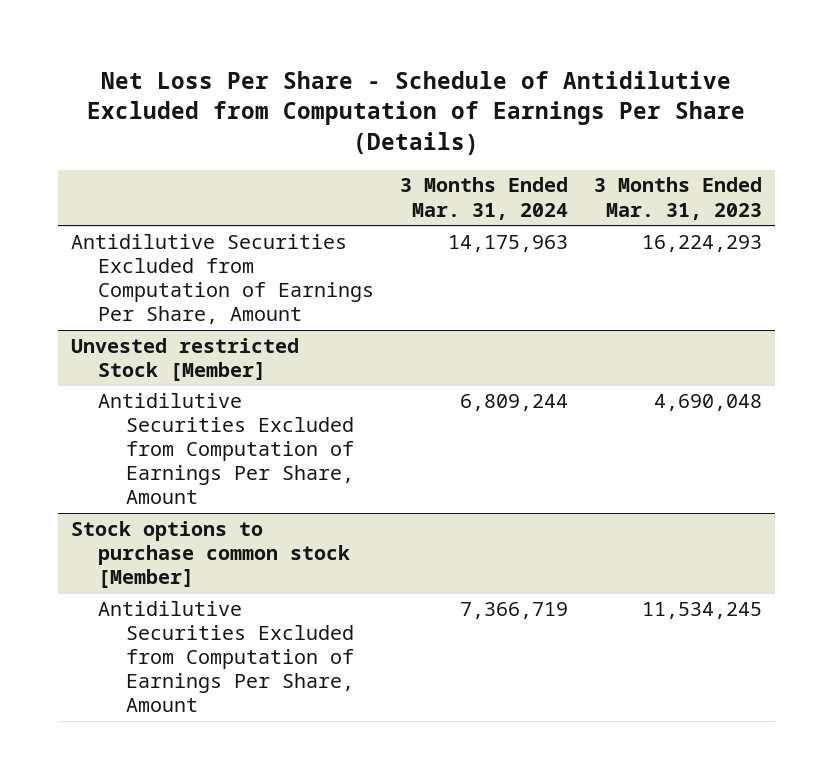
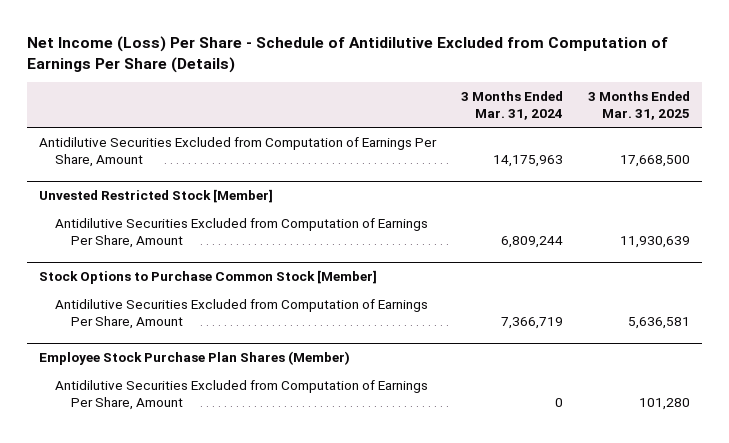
[87,70,746,155] Net Loss Per Share - Schedule of Antidilutive Excluded from Computation of Earnings Per Share (Details) -> [27,36,669,73] Net Income (Loss) Per Share - Schedule of Antidilutive Excluded from Computation of Earnings Per Share (Details)
[593,177,762,220] 3 Months Ended Mar. 31, 2023 -> none
none -> [587,90,690,121] 3 Months Ended Mar. 31, 2025
[70,337,299,381] Unvested restricted Stock [Member] -> [39,189,274,204] Unvested Restricted Stock [Member]
[70,520,351,589] Stock options to purchase common stock [Member] -> [39,270,378,285] Stock Options to Purchase Common Stock [Member]
none -> [39,351,351,366] Employee Stock Purchase Plan Shares (Member)
none -> [55,379,429,410] Antidilutive Securities Excluded from Computation of Earnings Per Share, Amount

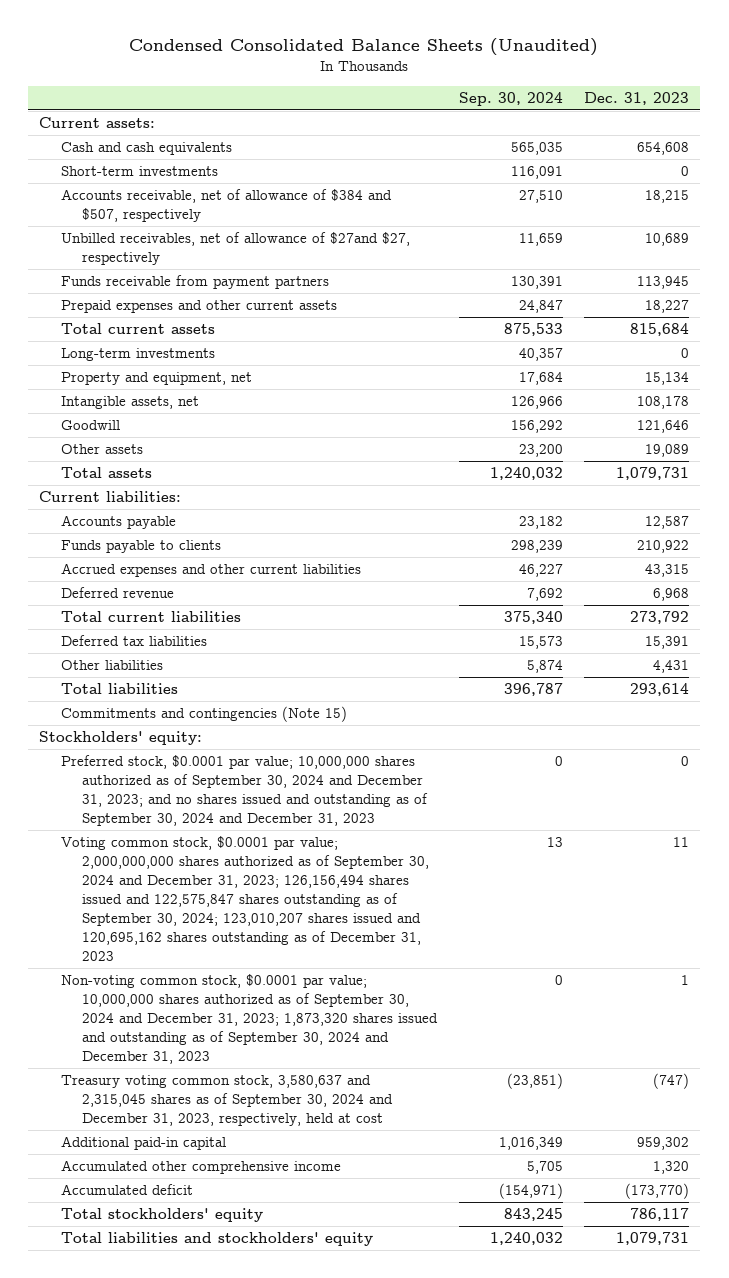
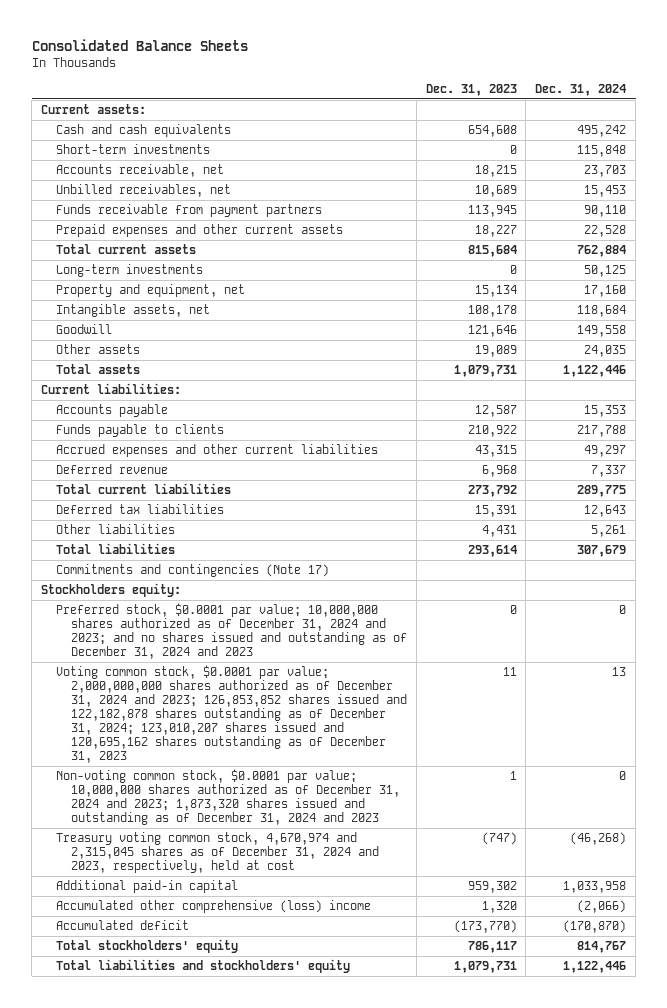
[129,38,599,57] Condensed Consolidated Balance Sheets (Unaudited) -> [31,38,248,51] Consolidated Balance Sheets
[458,92,563,107] Sep. 30, 2024 -> none
none -> [535,84,627,97] Dec. 31, 2024
[60,188,392,222] Accounts receivable, net of allowance of $384 and $507, respectively -> [56,164,225,178] Accounts receivable, net
[60,231,410,265] Unbilled receivables, net of allowance of $27and $27, respectively -> [56,184,232,198] Unbilled receivables, net
[60,705,347,722] Commitments and contingencies (Note 15) -> [56,564,330,578] Commitments and contingencies (Note 17)
[39,730,203,745] Stockholders' equity: -> [41,583,182,598] Stockholders equity:
[60,754,429,827] Preferred stock, $0.0001 par value; 10,000,000 shares authorized as of September 30, 2024 and December 31, 2023; and no shares issued and outstanding as of September 30, 2024 and December 31, 2023 -> [56,603,408,660] Preferred stock, $0.0001 par value; 10,000,000 shares authorized as of December 31, 2024 and 2023; and no shares issued and outstanding as of December 31, 2024 and 2023
[60,835,430,962] Voting common stock, $0.0001 par value; 2,000,000,000 shares authorized as of September 30, 2024 and December 31, 2023; 126,156,494 shares issued and 122,575,847 shares outstanding as of September 30, 2024; 123,010,207 shares issued and 120,695,162 shares outstanding as of December 31, 2023 -> [56,665,408,764] Voting common stock, $0.0001 par value; 2,000,000,000 shares authorized as of December 31, 2024 and 2023; 126,853,852 shares issued and 122,182,878 shares outstanding as of December 31, 2024; 123,010,207 shares issued and 120,695,162 shares outstanding as of December 31, 2023
[60,973,439,1065] Non-voting common stock, $0.0001 par value; 10,000,000 shares authorized as of September 30, 2024 and December 31, 2023; 1,873,320 shares issued and outstanding as of September 30, 2024 and December 31, 2023 -> [56,769,401,826] Non-voting common stock, $0.0001 par value; 10,000,000 shares authorized as of December 31, 2024 and 2023; 1,873,320 shares issued and outstanding as of December 31, 2024 and 2023
[60,1074,394,1126] Treasury voting common stock, 3,580,637 and 2,315,045 shares as of September 30, 2024 and December 31, 2023, respectively, held at cost -> [56,832,380,874] Treasury voting common stock, 4,670,974 and 2,315,045 shares as of December 31, 2024 and 2023, respectively, held at cost
[60,1159,341,1174] Accumulated other comprehensive income -> [56,900,372,914] Accumulated other comprehensive (loss) income

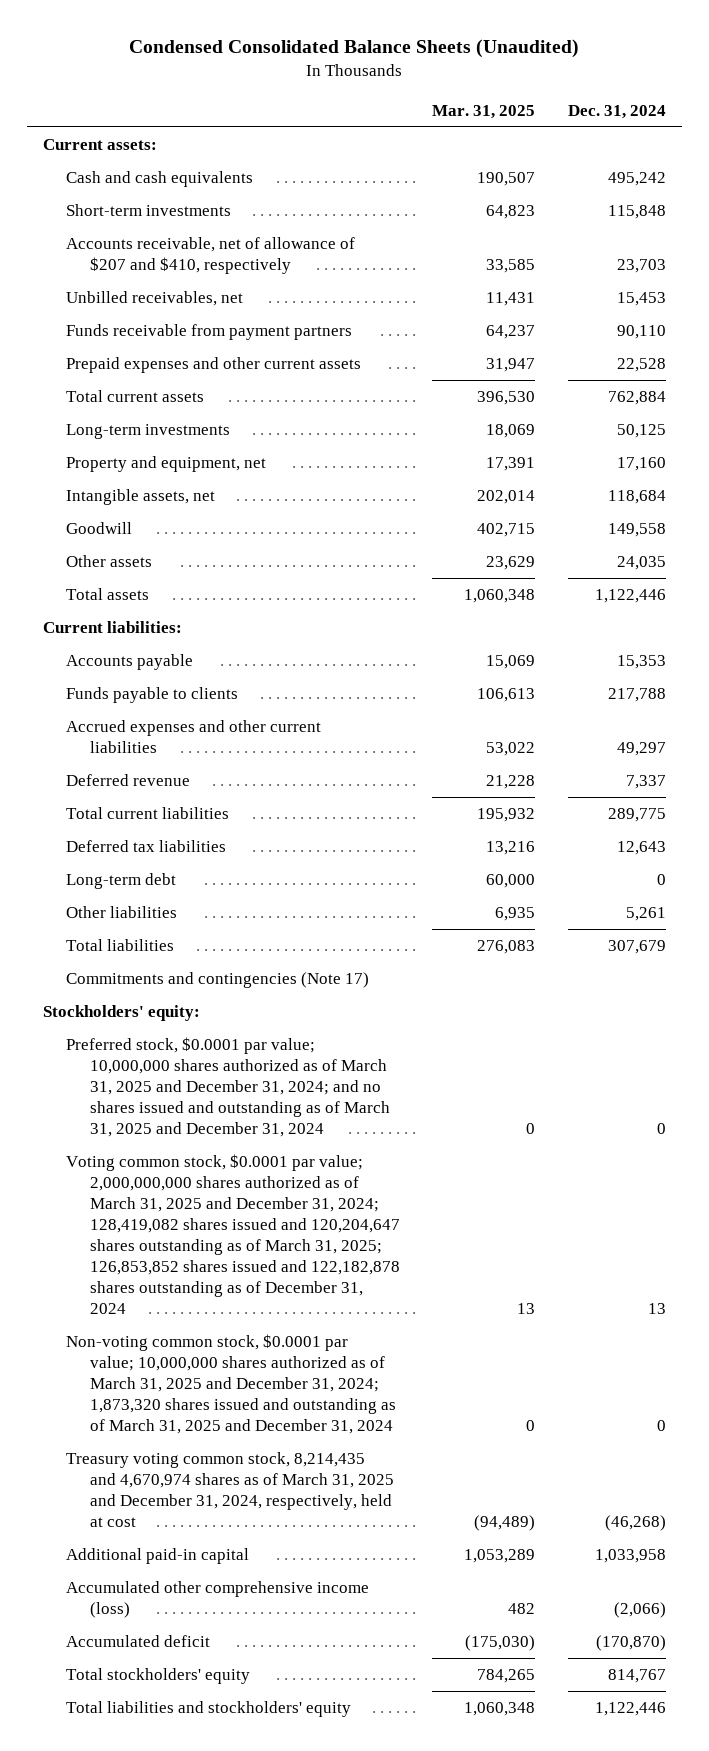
[31,38,248,51] Consolidated Balance Sheets -> [129,39,580,59] Condensed Consolidated Balance Sheets (Unaudited)
[425,84,517,97] Dec. 31, 2023 -> none
none -> [432,104,536,119] Mar. 31, 2025
[56,164,225,178] Accounts receivable, net -> [66,237,356,275] Accounts receivable, net of allowance of $207 and $410, respectively
none -> [66,873,177,890] Long-term debt
[41,583,182,598] Stockholders equity: -> [42,1005,200,1022] Stockholders' equity:
[56,603,408,660] Preferred stock, $0.0001 par value; 10,000,000 shares authorized as of December 31, 2024 and 2023; and no shares issued and outstanding as of December 31, 2024 and 2023 -> [66,1037,390,1138] Preferred stock, $0.0001 par value; 10,000,000 shares authorized as of March 31, 2025 and December 31, 2024; and no shares issued and outstanding as of March 31, 2025 and December 31, 2024
[56,665,408,764] Voting common stock, $0.0001 par value; 2,000,000,000 shares authorized as of December 31, 2024 and 2023; 126,853,852 shares issued and 122,182,878 shares outstanding as of December 31, 2024; 123,010,207 shares issued and 120,695,162 shares outstanding as of December 31, 2023 -> [66,1154,400,1315] Voting common stock, $0.0001 par value; 2,000,000,000 shares authorized as of March 31, 2025 and December 31, 2024; 128,419,082 shares issued and 120,204,647 shares outstanding as of March 31, 2025; 126,853,852 shares issued and 122,182,878 shares outstanding as of December 31, 2024
[56,769,401,826] Non-voting common stock, $0.0001 par value; 10,000,000 shares authorized as of December 31, 2024 and 2023; 1,873,320 shares issued and outstanding as of December 31, 2024 and 2023 -> [66,1334,396,1435] Non-voting common stock, $0.0001 par value; 10,000,000 shares authorized as of March 31, 2025 and December 31, 2024; 1,873,320 shares issued and outstanding as of March 31, 2025 and December 31, 2024
[56,832,380,874] Treasury voting common stock, 4,670,974 and 2,315,045 shares as of December 31, 2024 and 2023, respectively, held at cost -> [66,1452,394,1528] Treasury voting common stock, 8,214,435 and 4,670,974 shares as of March 31, 2025 and December 31, 2024, respectively, held at cost
[56,900,372,914] Accumulated other comprehensive (loss) income -> [66,1581,370,1619] Accumulated other comprehensive income (loss)

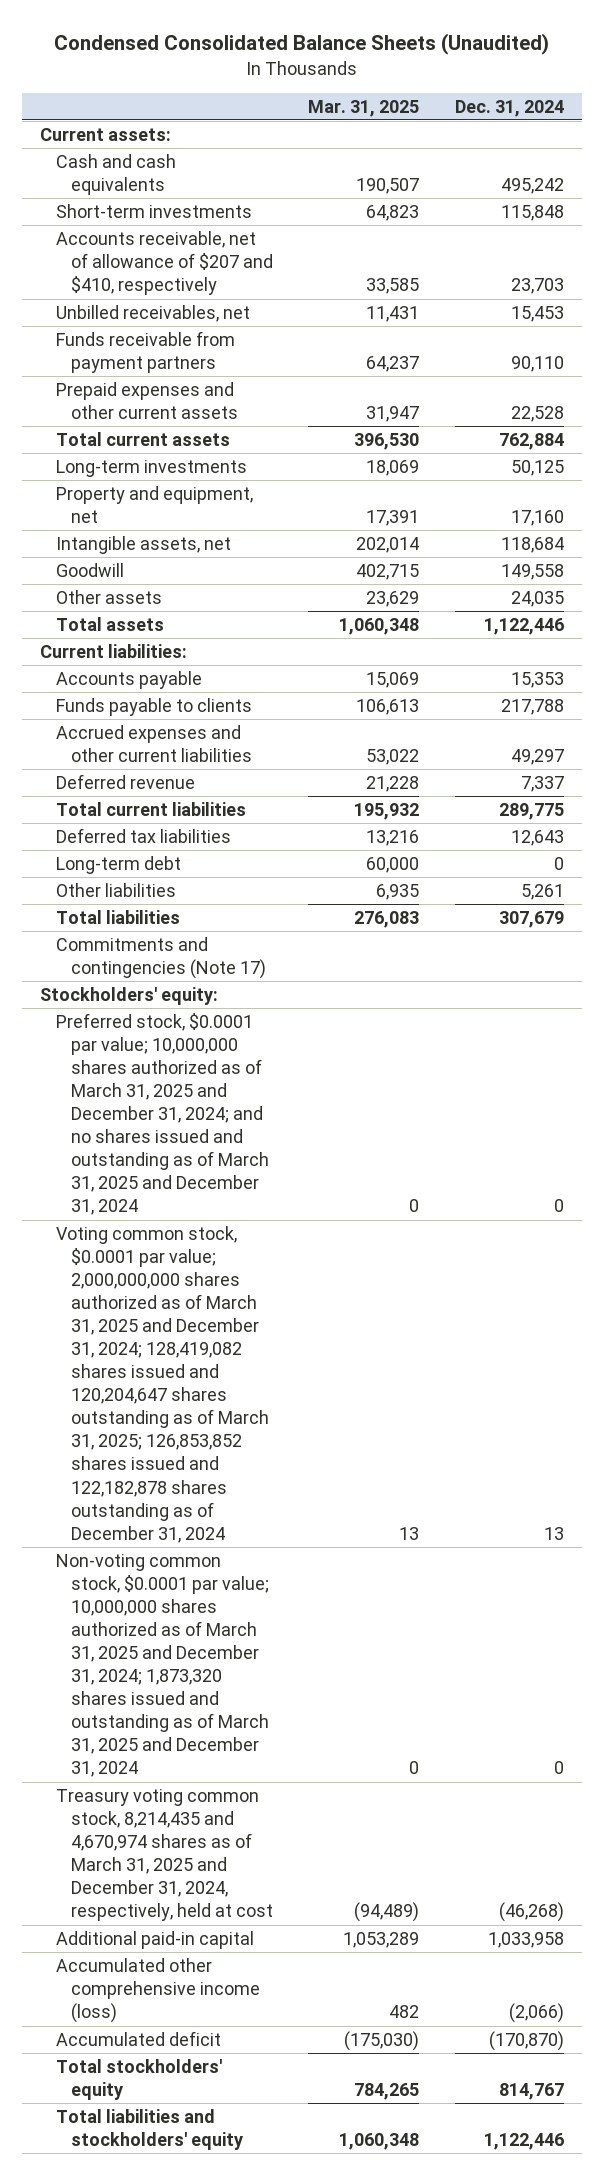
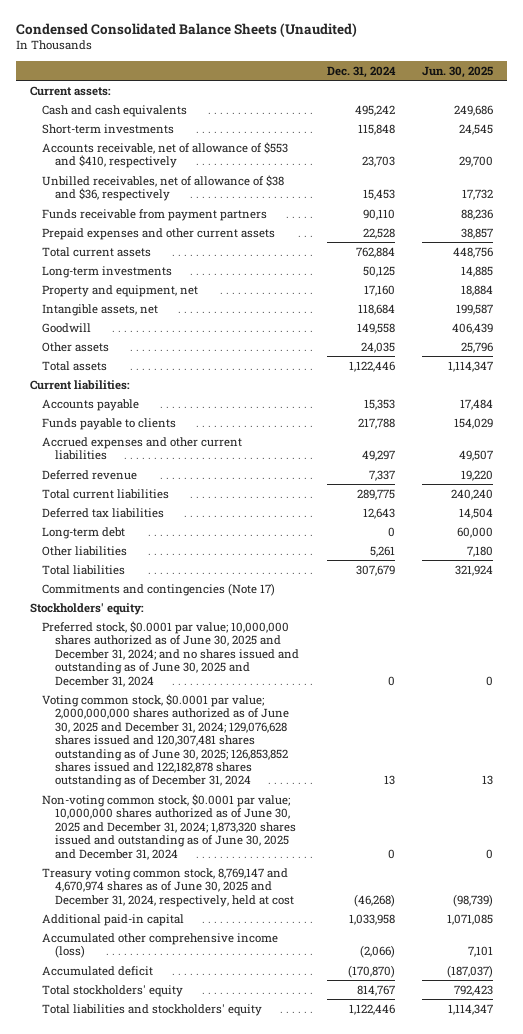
[308,99,420,117] Mar. 31, 2025 -> none
none -> [422,65,494,78] Jun. 30, 2025
[55,231,273,296] Accounts receivable, net of allowance of $207 and $410, respectively -> [42,141,289,169] Accounts receivable, net of allowance of $553 and $410, respectively
[55,305,250,323] Unbilled receivables, net -> [42,174,285,202] Unbilled receivables, net of allowance of $38 and $36, respectively
[55,1013,269,1216] Preferred stock, $0.0001 par value; 10,000,000 shares authorized as of March 31, 2025 and December 31, 2024; and no shares issued and outstanding as of March 31, 2025 and December 31, 2024 -> [42,620,299,687] Preferred stock, $0.0001 par value; 10,000,000 shares authorized as of June 30, 2025 and December 31, 2024; and no shares issued and outstanding as of June 30, 2025 and December 31, 2024
[55,1226,269,1543] Voting common stock, $0.0001 par value; 2,000,000,000 shares authorized as of March 31, 2025 and December 31, 2024; 128,419,082 shares issued and 120,204,647 shares outstanding as of March 31, 2025; 126,853,852 shares issued and 122,182,878 shares outstanding as of December 31, 2024 -> [42,693,289,788] Voting common stock, $0.0001 par value; 2,000,000,000 shares authorized as of June 30, 2025 and December 31, 2024; 129,076,628 shares issued and 120,307,481 shares outstanding as of June 30, 2025; 126,853,852 shares issued and 122,182,878 shares outstanding as of December 31, 2024
[55,1554,269,1778] Non-voting common stock, $0.0001 par value; 10,000,000 shares authorized as of March 31, 2025 and December 31, 2024; 1,873,320 shares issued and outstanding as of March 31, 2025 and December 31, 2024 -> [42,793,296,860] Non-voting common stock, $0.0001 par value; 10,000,000 shares authorized as of June 30, 2025 and December 31, 2024; 1,873,320 shares issued and outstanding as of June 30, 2025 and December 31, 2024
[55,1789,273,1922] Treasury voting common stock, 8,214,435 and 4,670,974 shares as of March 31, 2025 and December 31, 2024, respectively, held at cost -> [42,867,294,907] Treasury voting common stock, 8,769,147 and 4,670,974 shares as of June 30, 2025 and December 31, 2024, respectively, held at cost

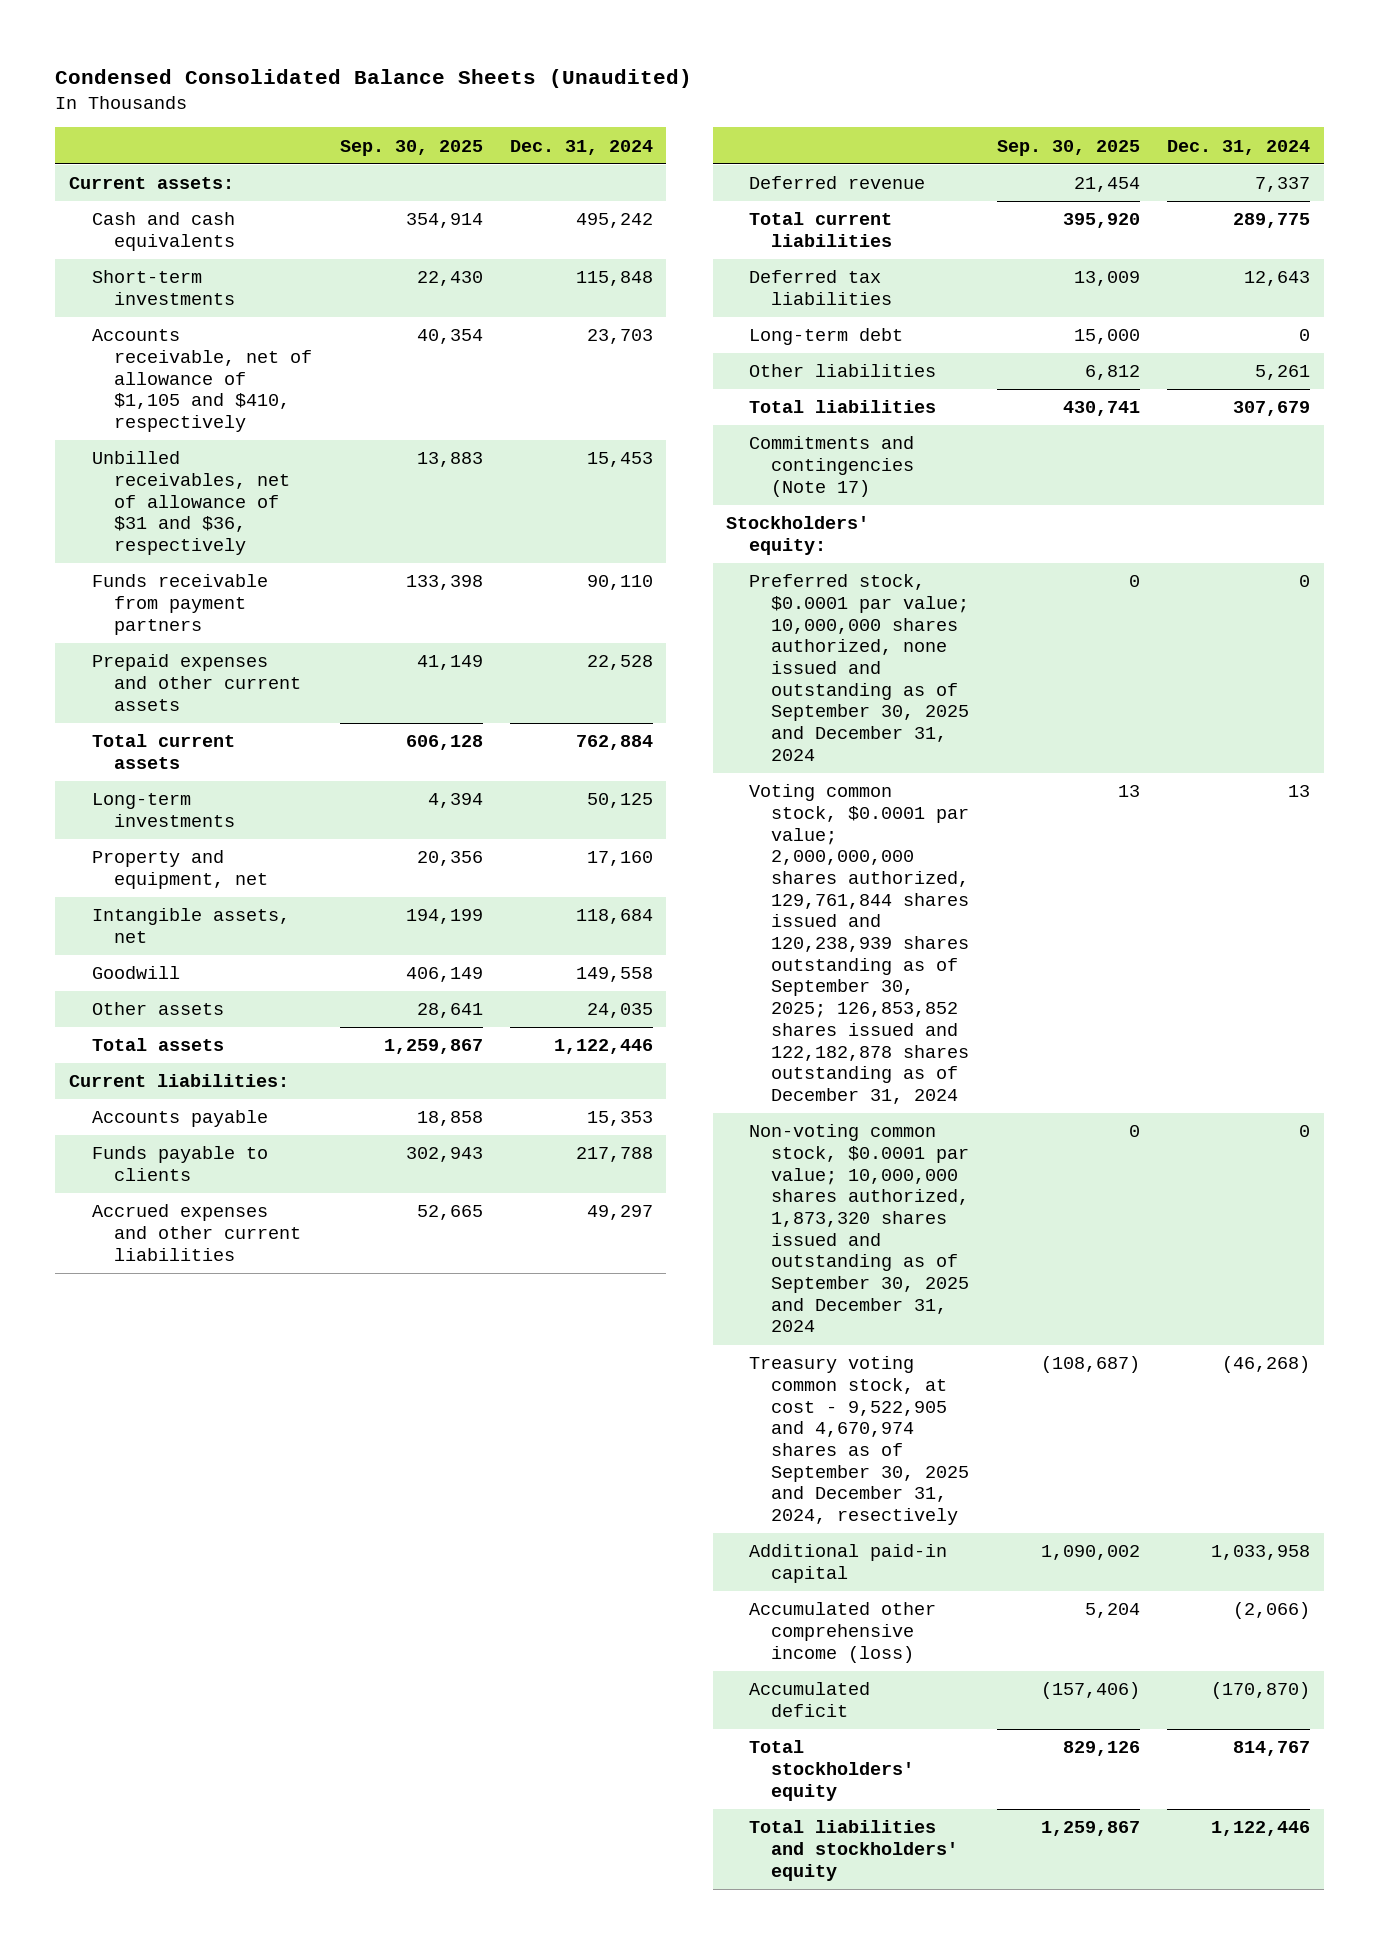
[422,65,494,78] Jun. 30, 2025 -> none
none -> [339,139,483,156] Sep. 30, 2025
[42,141,289,169] Accounts receivable, net of allowance of $553 and $410, respectively -> [91,329,313,432] Accounts receivable, net of allowance of $1,105 and $410, respectively
[42,174,285,202] Unbilled receivables, net of allowance of $38 and $36, respectively -> [91,451,291,555] Unbilled receivables, net of allowance of $31 and $36, respectively
[42,620,299,687] Preferred stock, $0.0001 par value; 10,000,000 shares authorized as of June 30, 2025 and December 31, 2024; and no shares issued and outstanding as of June 30, 2025 and December 31, 2024 -> [748,574,970,761] Preferred stock, $0.0001 par value; 10,000,000 shares authorized, none issued and outstanding as of September 30, 2025 and December 31, 2024
[42,693,289,788] Voting common stock, $0.0001 par value; 2,000,000,000 shares authorized as of June 30, 2025 and December 31, 2024; 129,076,628 shares issued and 120,307,481 shares outstanding as of June 30, 2025; 126,853,852 shares issued and 122,182,878 shares outstanding as of December 31, 2024 -> [748,784,970,1105] Voting common stock, $0.0001 par value; 2,000,000,000 shares authorized, 129,761,844 shares issued and 120,238,939 shares outstanding as of September 30, 2025; 126,853,852 shares issued and 122,182,878 shares outstanding as of December 31, 2024
[42,793,296,860] Non-voting common stock, $0.0001 par value; 10,000,000 shares authorized as of June 30, 2025 and December 31, 2024; 1,873,320 shares issued and outstanding as of June 30, 2025 and December 31, 2024 -> [748,1124,970,1333] Non-voting common stock, $0.0001 par value; 10,000,000 shares authorized, 1,873,320 shares issued and outstanding as of September 30, 2025 and December 31, 2024
[42,867,294,907] Treasury voting common stock, 8,769,147 and 4,670,974 shares as of June 30, 2025 and December 31, 2024, respectively, held at cost -> [748,1356,970,1526] Treasury voting common stock, at cost - 9,522,905 and 4,670,974 shares as of September 30, 2025 and December 31, 2024, resectively

